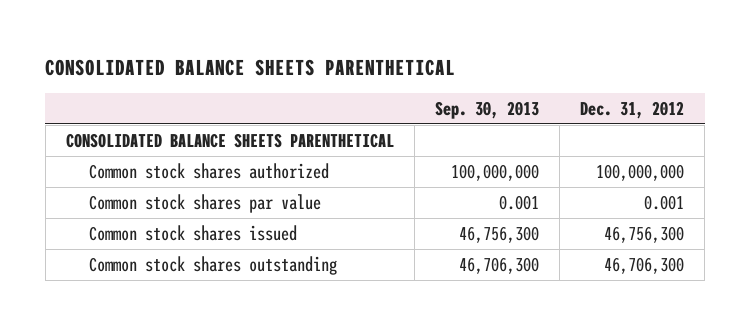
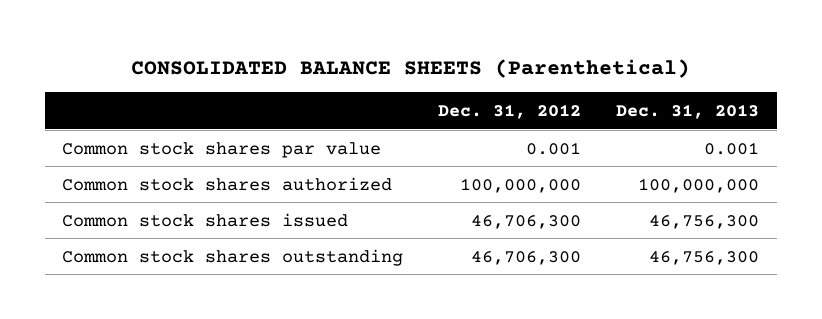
[45,58,456,76] CONSOLIDATED BALANCE SHEETS PARENTHETICAL -> [130,58,690,78] CONSOLIDATED BALANCE SHEETS (Parenthetical)
[435,101,540,120] Sep. 30, 2013 -> none
none -> [616,104,760,120] Dec. 31, 2013
[66,132,395,148] CONSOLIDATED BALANCE SHEETS PARENTHETICAL -> none
[89,162,330,179] Common stock shares authorized -> [62,176,393,191] Common stock shares authorized
[604,225,685,243] 46,756,300 -> [471,214,582,229] 46,706,300

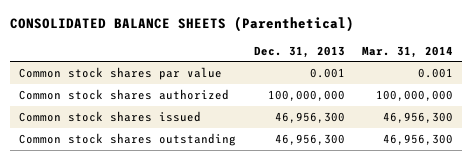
[438,104,582,120] Dec. 31, 2012 -> none
none -> [362,45,454,58] Mar. 31, 2014
[649,214,760,229] 46,756,300 -> [274,111,345,123] 46,956,300
[649,250,760,265] 46,756,300 -> [274,133,345,145] 46,956,300

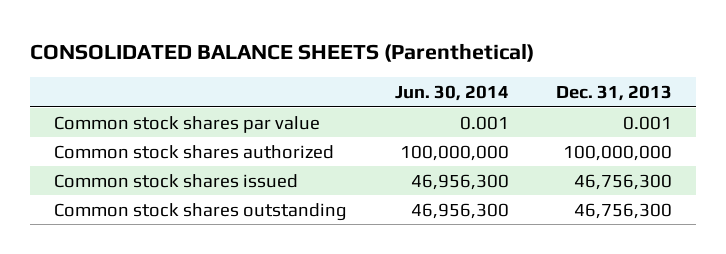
[362,45,454,58] Mar. 31, 2014 -> none
none -> [394,85,509,102] Jun. 30, 2014
[274,111,345,123] 46,956,300 -> [574,173,673,190] 46,756,300
[274,133,345,145] 46,956,300 -> [574,202,673,219] 46,756,300

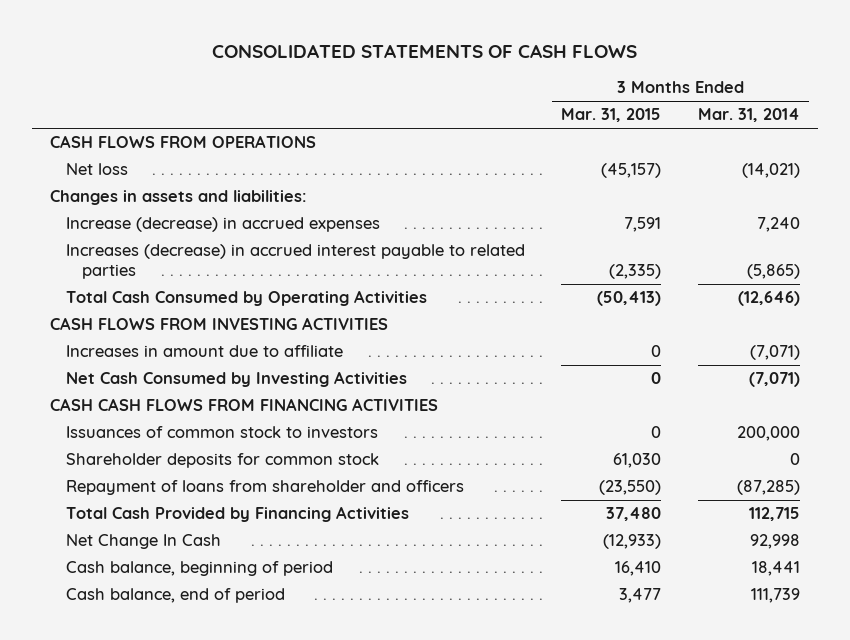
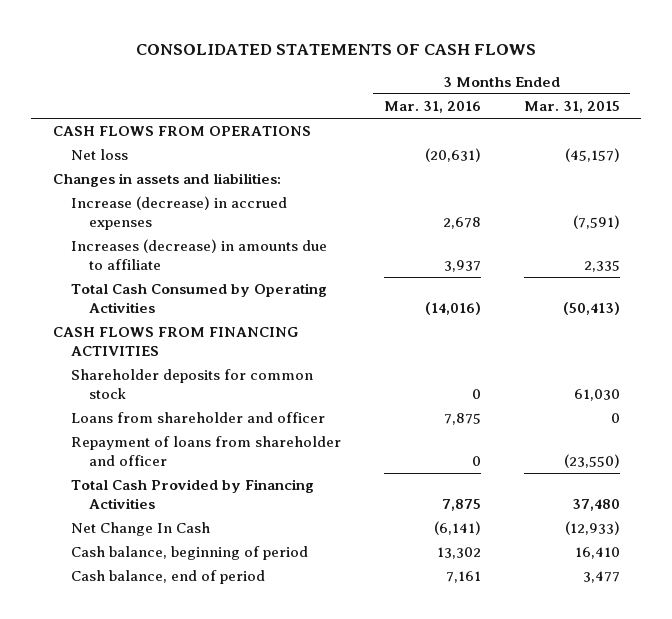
[697,108,800,123] Mar. 31, 2014 -> none
none -> [383,101,481,114] Mar. 31, 2016
[66,244,526,280] Increases (decrease) in accrued interest payable to related parties -> none
[624,217,662,233] 7,591 -> [572,214,620,229] (7,591)
none -> [70,239,327,270] Increases (decrease) in amounts due to affiliate
[50,317,389,331] CASH FLOWS FROM INVESTING ACTIVITIES -> none
[66,345,344,358] Increases in amount due to affiliate -> none
[66,371,408,388] Net Cash Consumed by Investing Activities -> none
[66,426,379,439] Issuances of common stock to investors -> none
[50,398,439,412] CASH CASH FLOWS FROM FINANCING ACTIVITIES -> [52,327,298,356] CASH FLOWS FROM FINANCING ACTIVITIES
none -> [70,412,325,424] Loans from shareholder and officer
[66,480,465,496] Repayment of loans from shareholder and officers -> [70,436,341,466] Repayment of loans from shareholder and officer

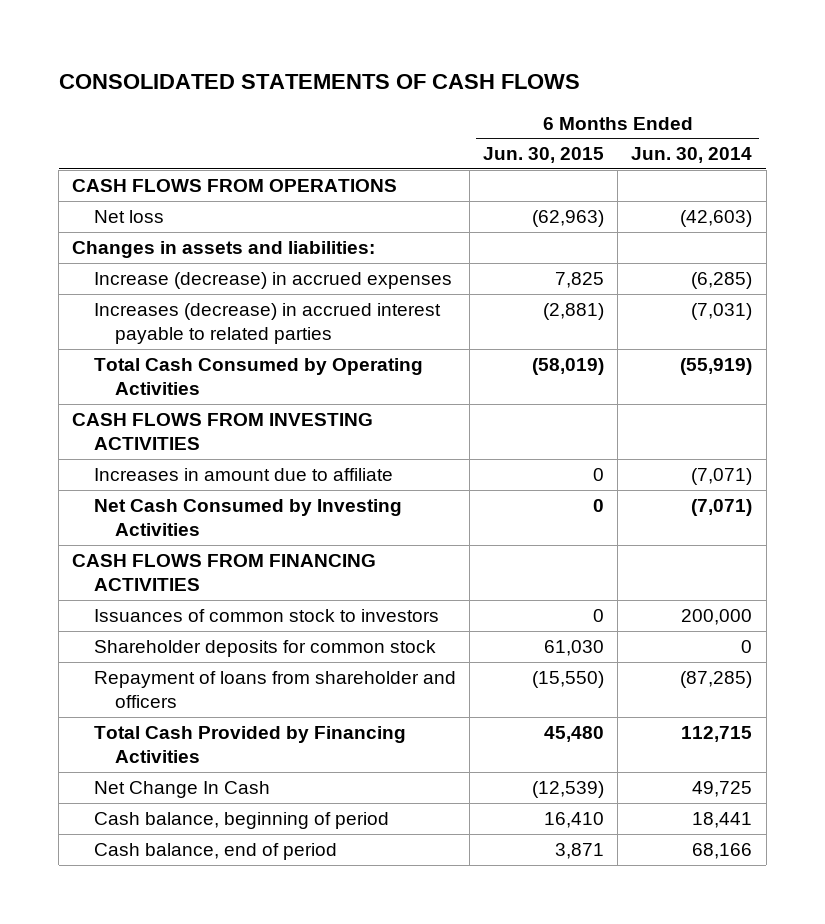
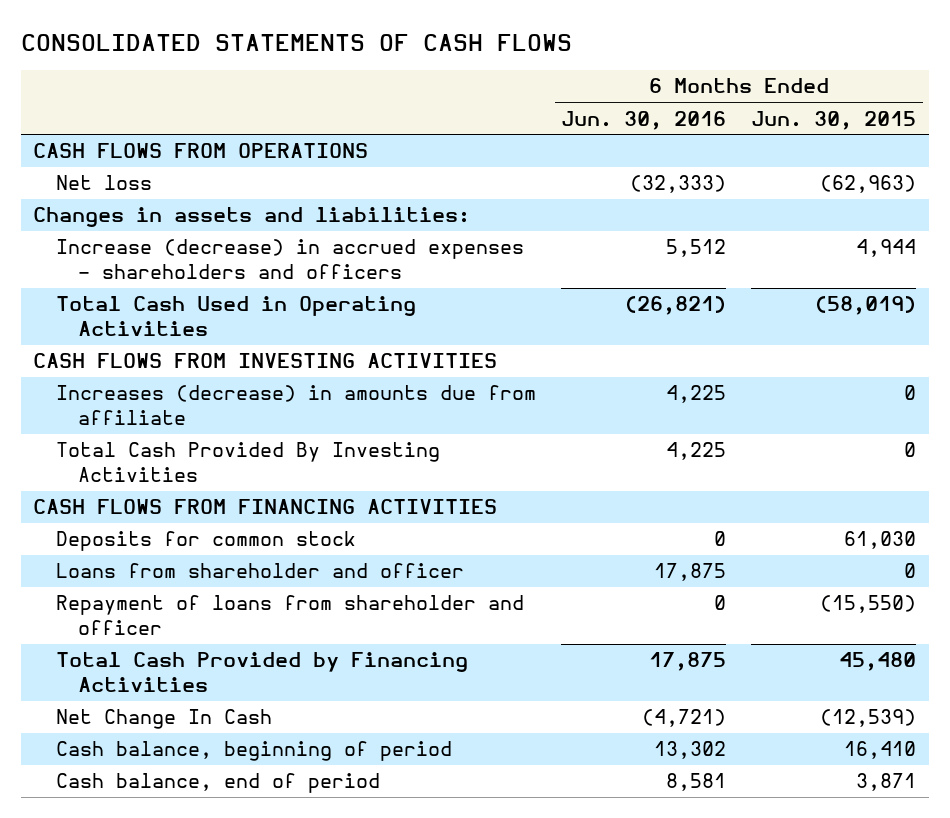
[631,147,753,164] Jun. 30, 2014 -> none
none -> [561,110,727,130] Jun. 30, 2016
[93,302,441,345] Increases (decrease) in accrued interest payable to related parties -> none
[93,271,452,289] Increase (decrease) in accrued expenses -> [55,239,524,280] Increase (decrease) in accrued expenses - shareholders and officers
[555,271,605,288] 7,825 -> [856,239,917,258] 4,944
[93,357,423,396] Total Cash Consumed by Operating Activities -> [55,296,416,337] Total Cash Used in Operating Activities
[93,467,393,481] Increases in amount due to affiliate -> [55,385,536,426] Increases (decrease) in amounts due from affiliate
[93,498,402,537] Net Cash Consumed by Investing Activities -> [55,442,440,483] Total Cash Provided By Investing Activities
[93,608,439,622] Issuances of common stock to investors -> none
[93,639,436,657] Shareholder deposits for common stock -> [55,531,356,552] Deposits for common stock
none -> [55,563,464,579] Loans from shareholder and officer
[93,670,456,709] Repayment of loans from shareholder and officers -> [55,595,524,636] Repayment of loans from shareholder and officer

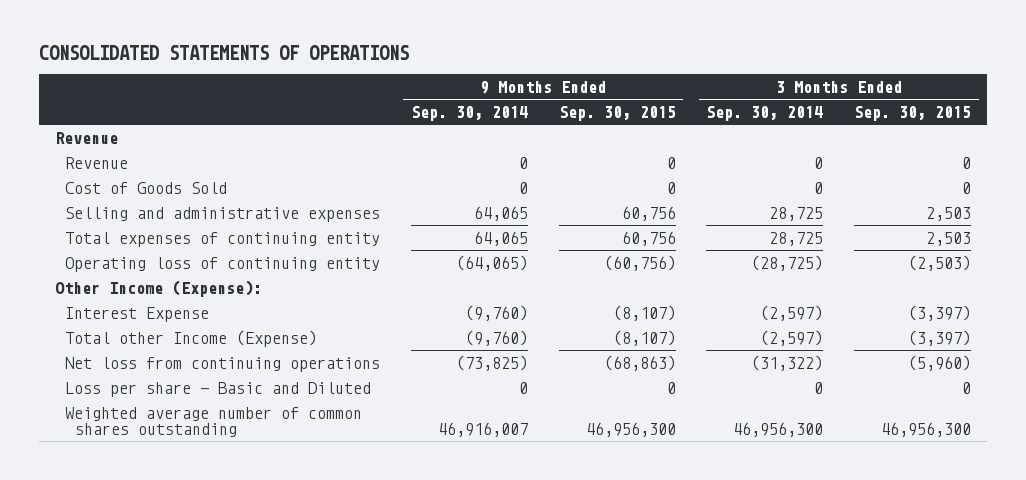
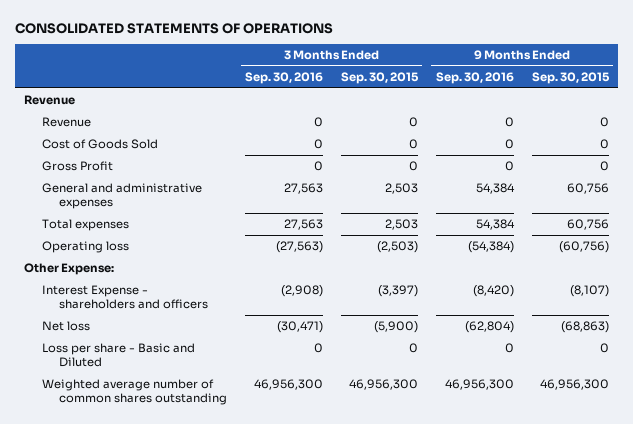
[410,105,528,121] Sep. 30, 2014 -> none
[706,105,824,121] Sep. 30, 2014 -> none
none -> [245,71,324,84] Sep. 30, 2016
none -> [435,71,514,84] Sep. 30, 2016
[64,329,317,347] Total other Income (Expense) -> none
none -> [41,161,113,172] Gross Profit
[64,206,380,222] Selling and administrative expenses -> [41,183,202,210] General and administrative expenses
[64,231,380,247] Total expenses of continuing entity -> [41,219,129,232] Total expenses
[64,256,380,272] Operating loss of continuing entity -> [41,241,129,254] Operating loss
[54,279,262,297] Other Income (Expense): -> [24,263,115,276] Other Expense:
[64,306,209,322] Interest Expense -> [41,285,209,310] Interest Expense - shareholders and officers
[64,356,380,372] Net loss from continuing operations -> [41,321,90,332] Net loss
[908,354,972,371] (5,960) -> [373,321,418,334] (5,900)

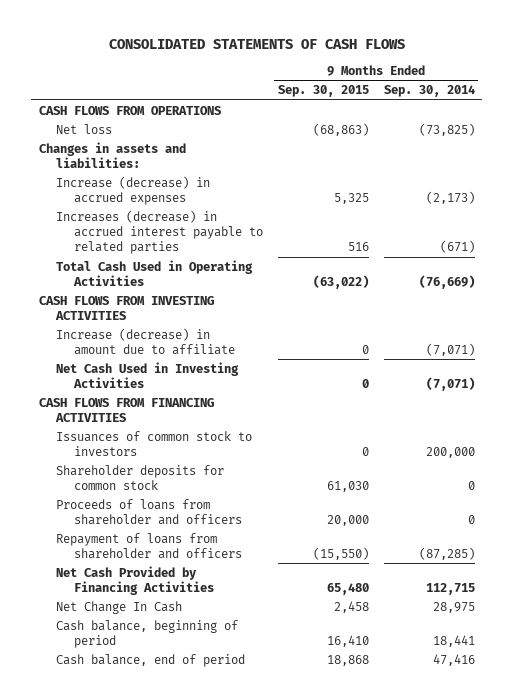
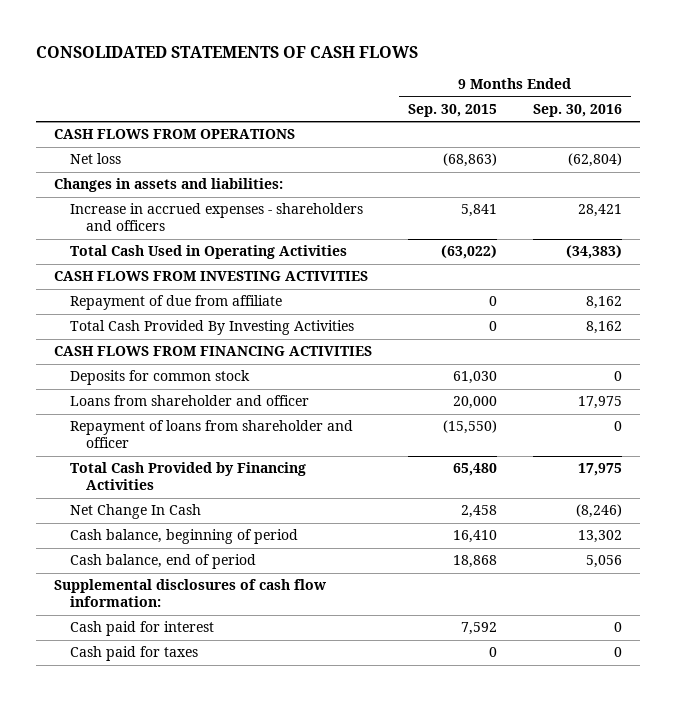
[383,85,475,98] Sep. 30, 2014 -> none
none -> [533,103,623,117] Sep. 30, 2016
[56,209,263,255] Increases (decrease) in accrued interest payable to related parties -> none
[56,175,211,205] Increase (decrease) in accrued expenses -> [70,203,364,232] Increase in accrued expenses - shareholders and officers
[333,192,369,204] 5,325 -> [461,204,498,218] 5,841
[56,327,235,355] Increase (decrease) in amount due to affiliate -> none
none -> [70,295,283,311] Repayment of due from affiliate
[56,361,240,388] Net Cash Used in Investing Activities -> [70,320,355,336] Total Cash Provided By Investing Activities
[56,430,253,456] Issuances of common stock to investors -> none
[56,464,225,490] Shareholder deposits for common stock -> [70,370,251,386] Deposits for common stock
[56,498,242,525] Proceeds of loans from shareholder and officers -> [70,395,310,407] Loans from shareholder and officer
[56,532,242,559] Repayment of loans from shareholder and officers -> [70,420,354,449] Repayment of loans from shareholder and officer
[56,565,214,595] Net Cash Provided by Financing Activities -> [70,462,307,491] Total Cash Provided by Financing Activities
none -> [54,579,327,608] Supplemental disclosures of cash flow information:
none -> [70,621,215,637] Cash paid for interest
none -> [70,646,199,662] Cash paid for taxes

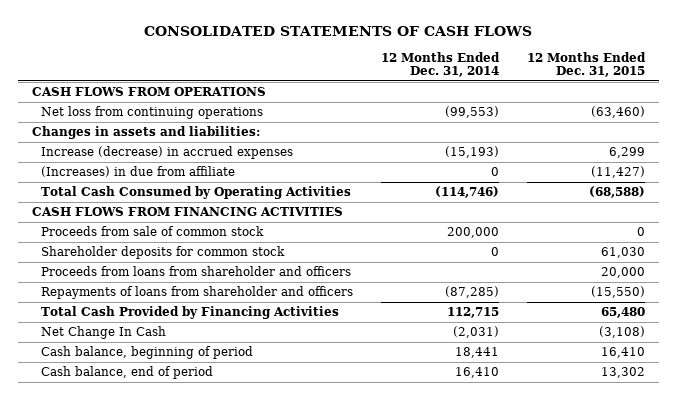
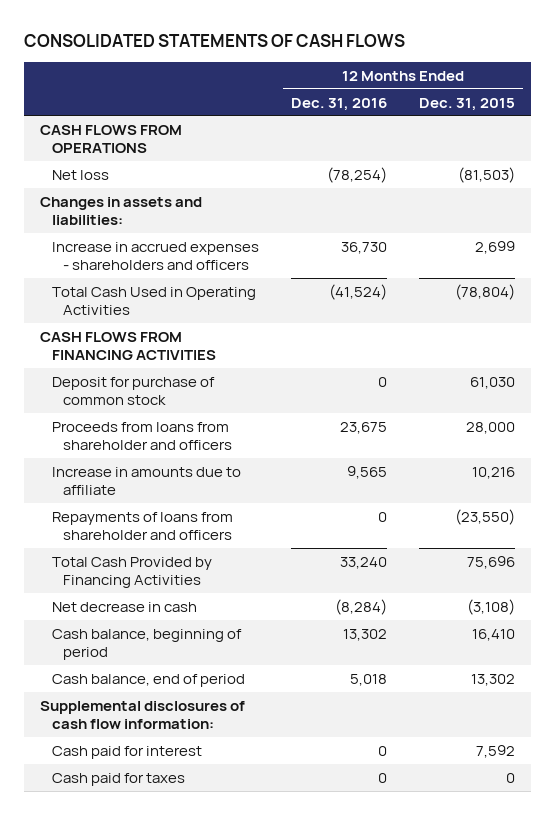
[380,51,500,78] 12 Months Ended Dec. 31, 2014 -> none
none -> [290,97,387,111] Dec. 31, 2016
[40,106,263,120] Net loss from continuing operations -> none
none -> [51,169,109,180] Net loss
[40,166,235,178] (Increases) in due from affiliate -> none
[40,146,293,160] Increase (decrease) in accrued expenses -> [51,241,259,270] Increase in accrued expenses - shareholders and officers
[608,147,645,159] 6,299 -> [474,240,515,254] 2,699
[40,186,351,200] Total Cash Consumed by Operating Activities -> [51,286,256,315] Total Cash Used in Operating Activities
[588,186,645,199] (68,588) -> [454,283,515,300] (78,804)
[40,226,264,237] Proceeds from sale of common stock -> none
[40,246,285,260] Shareholder deposits for common stock -> [51,376,215,405] Deposit for purchase of common stock
[600,267,645,279] 20,000 -> [465,421,515,434] 28,000
none -> [51,466,241,495] Increase in amounts due to affiliate
[590,286,645,299] (15,550) -> [454,508,515,525] (23,550)
[600,307,645,319] 65,480 -> [466,555,515,569] 75,696
[40,326,166,340] Net Change In Cash -> [51,601,197,612] Net decrease in cash
none -> [40,700,246,729] Supplemental disclosures of cash flow information:
none -> [51,745,202,759] Cash paid for interest
none -> [51,772,185,786] Cash paid for taxes

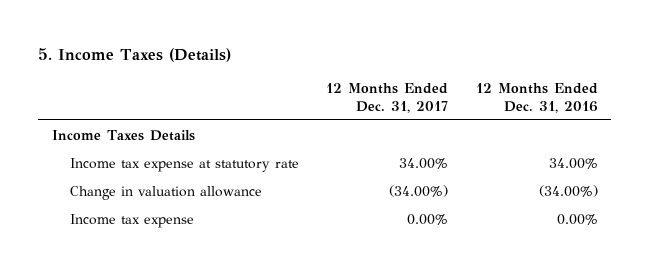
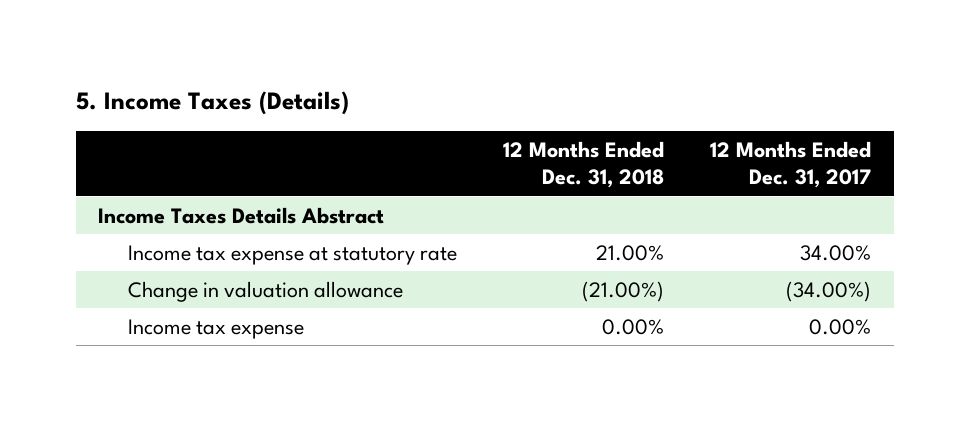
[475,83,598,113] 12 Months Ended Dec. 31, 2016 -> none
none -> [503,141,665,189] 12 Months Ended Dec. 31, 2018
[52,129,196,141] Income Taxes Details -> [98,206,385,224] Income Taxes Details Abstract

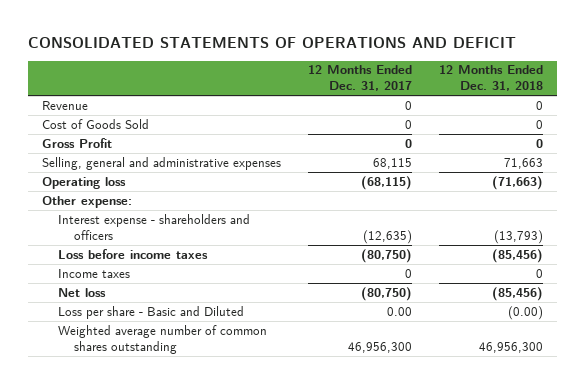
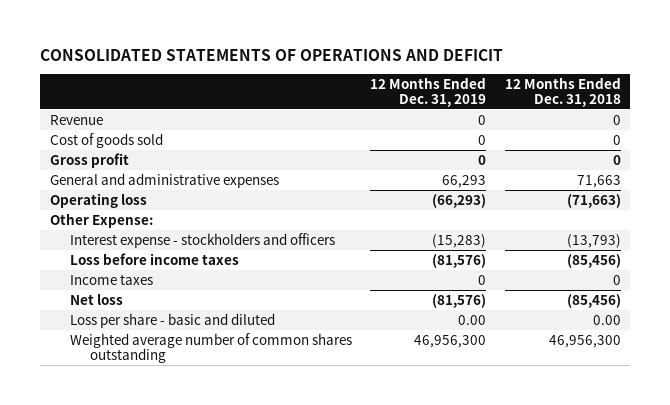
[308,65,413,92] 12 Months Ended Dec. 31, 2017 -> none
none -> [370,76,487,108] 12 Months Ended Dec. 31, 2019
[41,118,149,129] Cost of Goods Sold -> [49,132,163,148] Cost of goods sold
[41,137,112,148] Gross Profit -> [49,152,129,168] Gross profit
[41,156,281,170] Selling, general and administrative expenses -> [49,172,279,188] General and administrative expenses
[41,195,132,208] Other expense: -> [49,212,153,228] Other Expense:
[58,213,251,240] Interest expense - shareholders and officers -> [69,232,335,248] Interest expense - stockholders and officers
[58,305,245,319] Loss per share - Basic and Diluted -> [69,312,275,328] Loss per share - basic and diluted
[508,305,544,320] (0.00) -> [592,314,621,325] 0.00

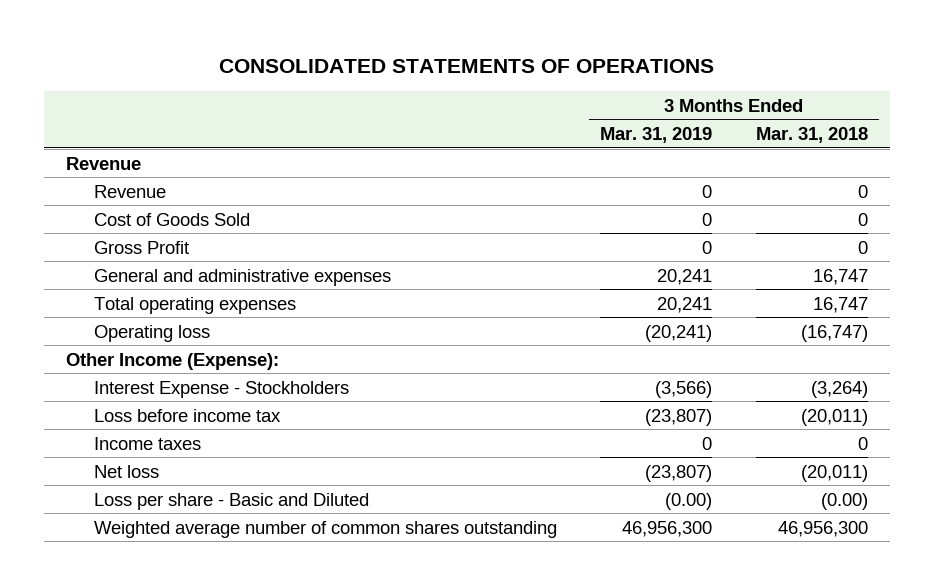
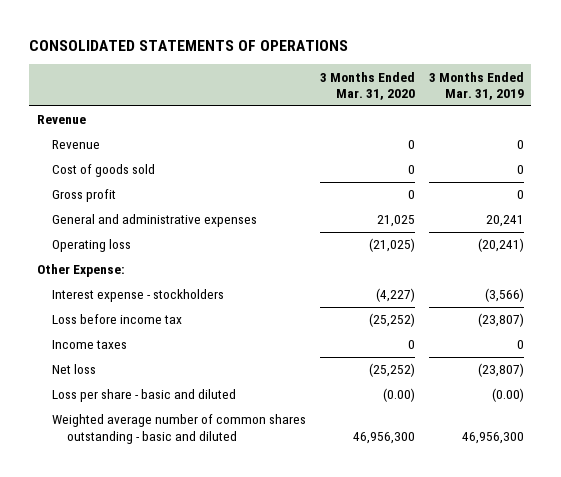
[755,126,868,143] Mar. 31, 2018 -> none
none -> [319,71,415,101] 3 Months Ended Mar. 31, 2020
[93,212,250,226] Cost of Goods Sold -> [51,164,155,178] Cost of goods sold
[93,240,189,254] Gross Profit -> [51,189,116,203] Gross profit
[93,296,296,314] Total operating expenses -> none
[65,352,279,370] Other Income (Expense): -> [36,264,125,278] Other Expense:
[93,380,349,398] Interest Expense - Stockholders -> [51,289,224,303] Interest expense - stockholders
[93,492,369,510] Loss per share - Basic and Diluted -> [51,389,236,403] Loss per share - basic and diluted
[93,520,557,538] Weighted average number of common shares outstanding -> [51,414,306,444] Weighted average number of common shares outstanding - basic and diluted

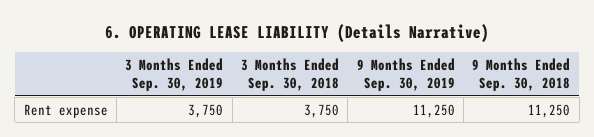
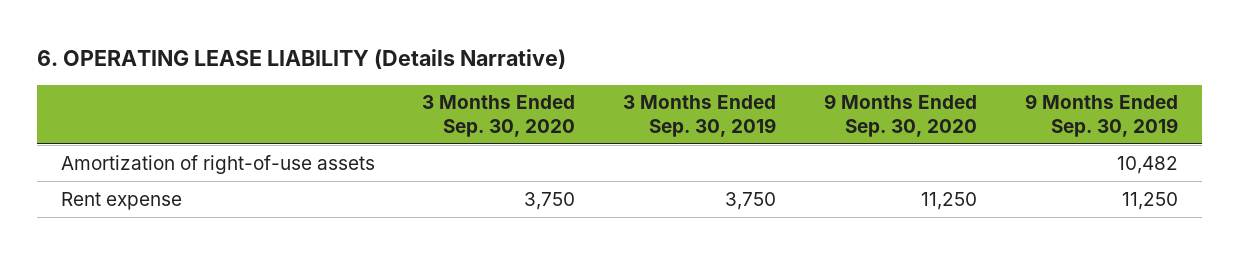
[241,58,340,92] 3 Months Ended Sep. 30, 2018 -> none
[472,58,571,92] 9 Months Ended Sep. 30, 2018 -> none
none -> [422,95,576,137] 3 Months Ended Sep. 30, 2020
none -> [823,94,977,137] 9 Months Ended Sep. 30, 2020
none -> [60,154,375,174] Amortization of right-of-use assets

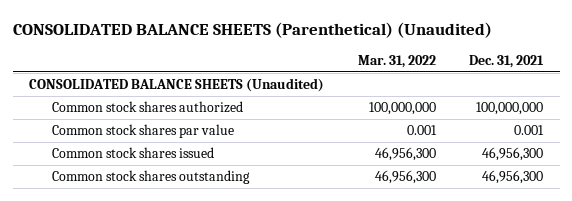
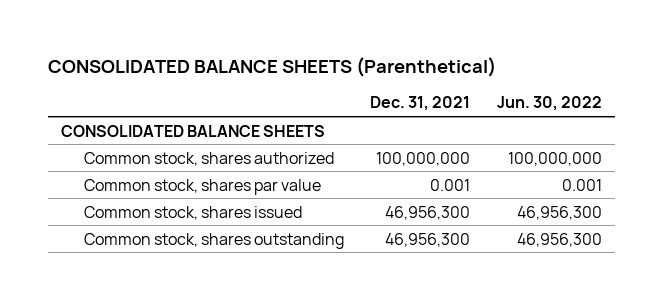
[12,21,492,38] CONSOLIDATED BALANCE SHEETS (Parenthetical) (Unaudited) -> [47,56,496,77] CONSOLIDATED BALANCE SHEETS (Parenthetical)
[357,55,436,69] Mar. 31, 2022 -> none
none -> [496,96,602,112] Jun. 30, 2022
[29,78,325,93] CONSOLIDATED BALANCE SHEETS (Unaudited) -> [60,124,325,137] CONSOLIDATED BALANCE SHEETS
[51,101,243,114] Common stock shares authorized -> [84,151,335,166] Common stock, shares authorized
[51,124,234,139] Common stock shares par value -> [84,178,322,195] Common stock, shares par value
[51,147,214,159] Common stock shares issued -> [84,205,303,220] Common stock, shares issued
[51,170,250,185] Common stock shares outstanding -> [84,232,345,249] Common stock, shares outstanding

